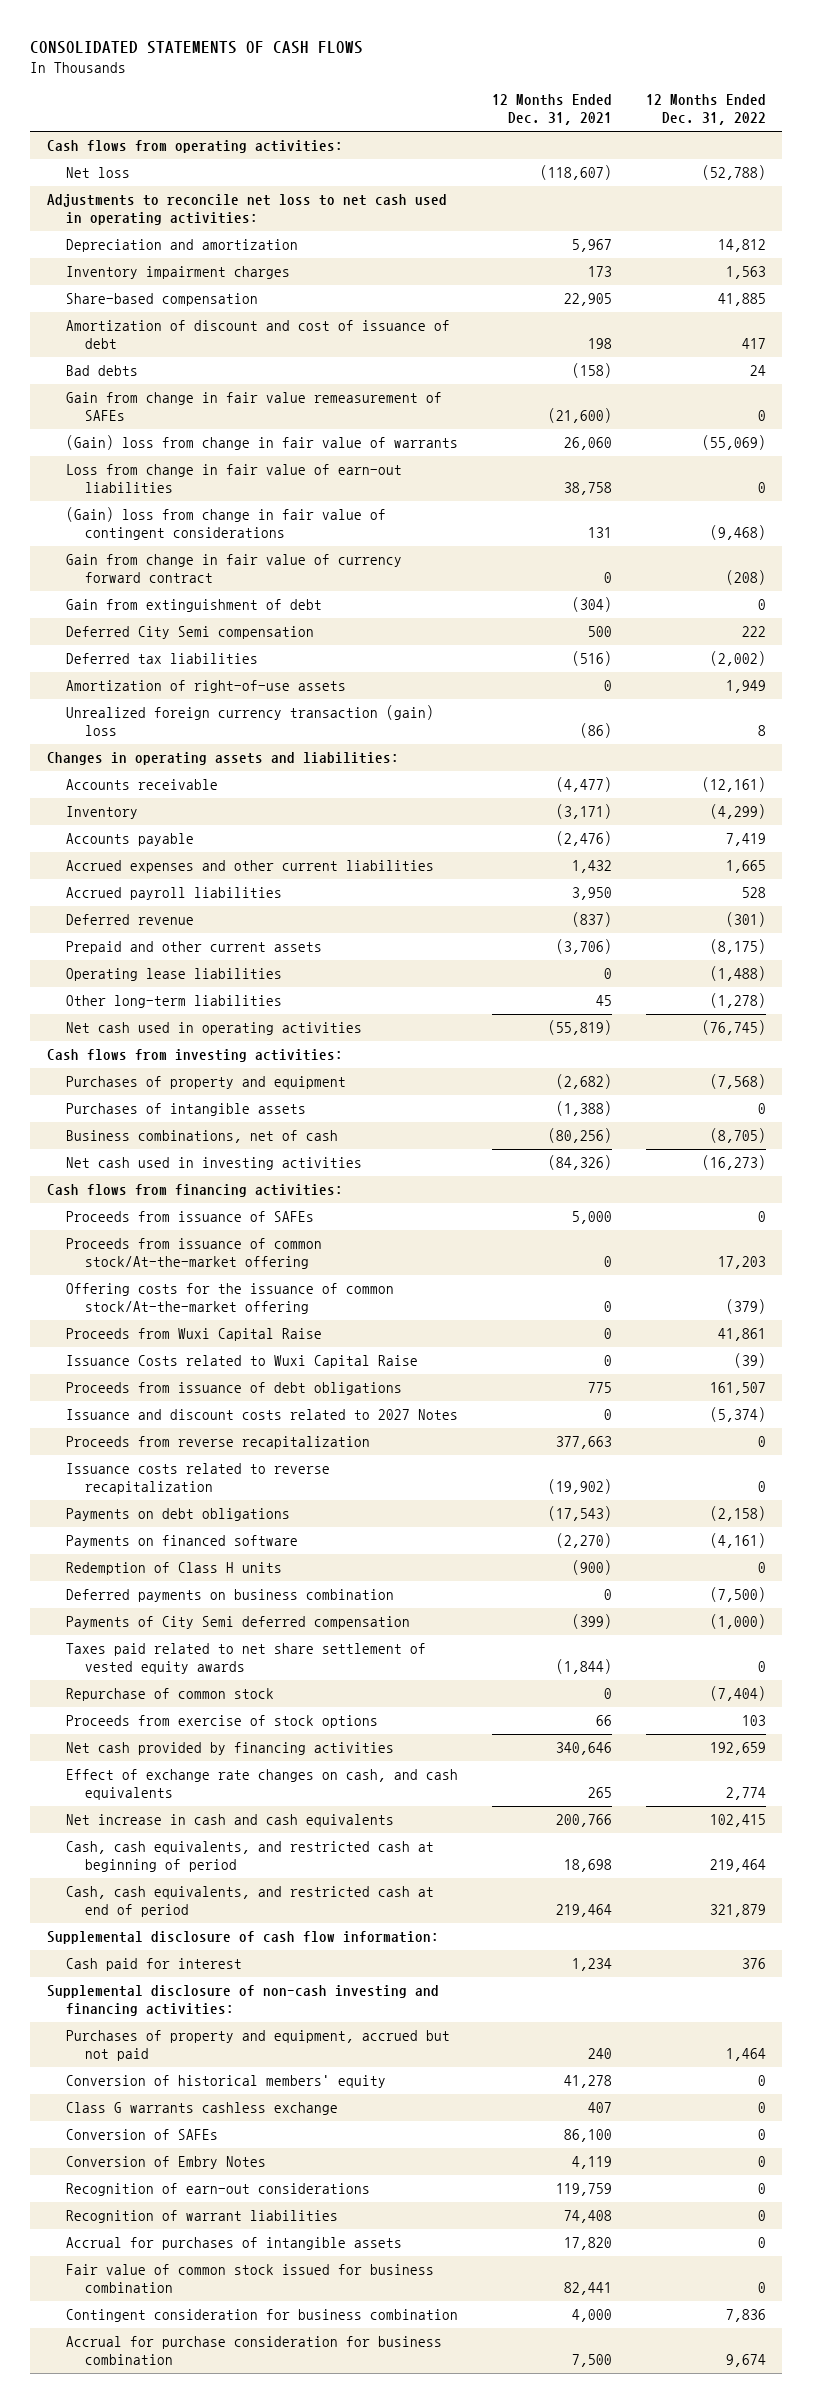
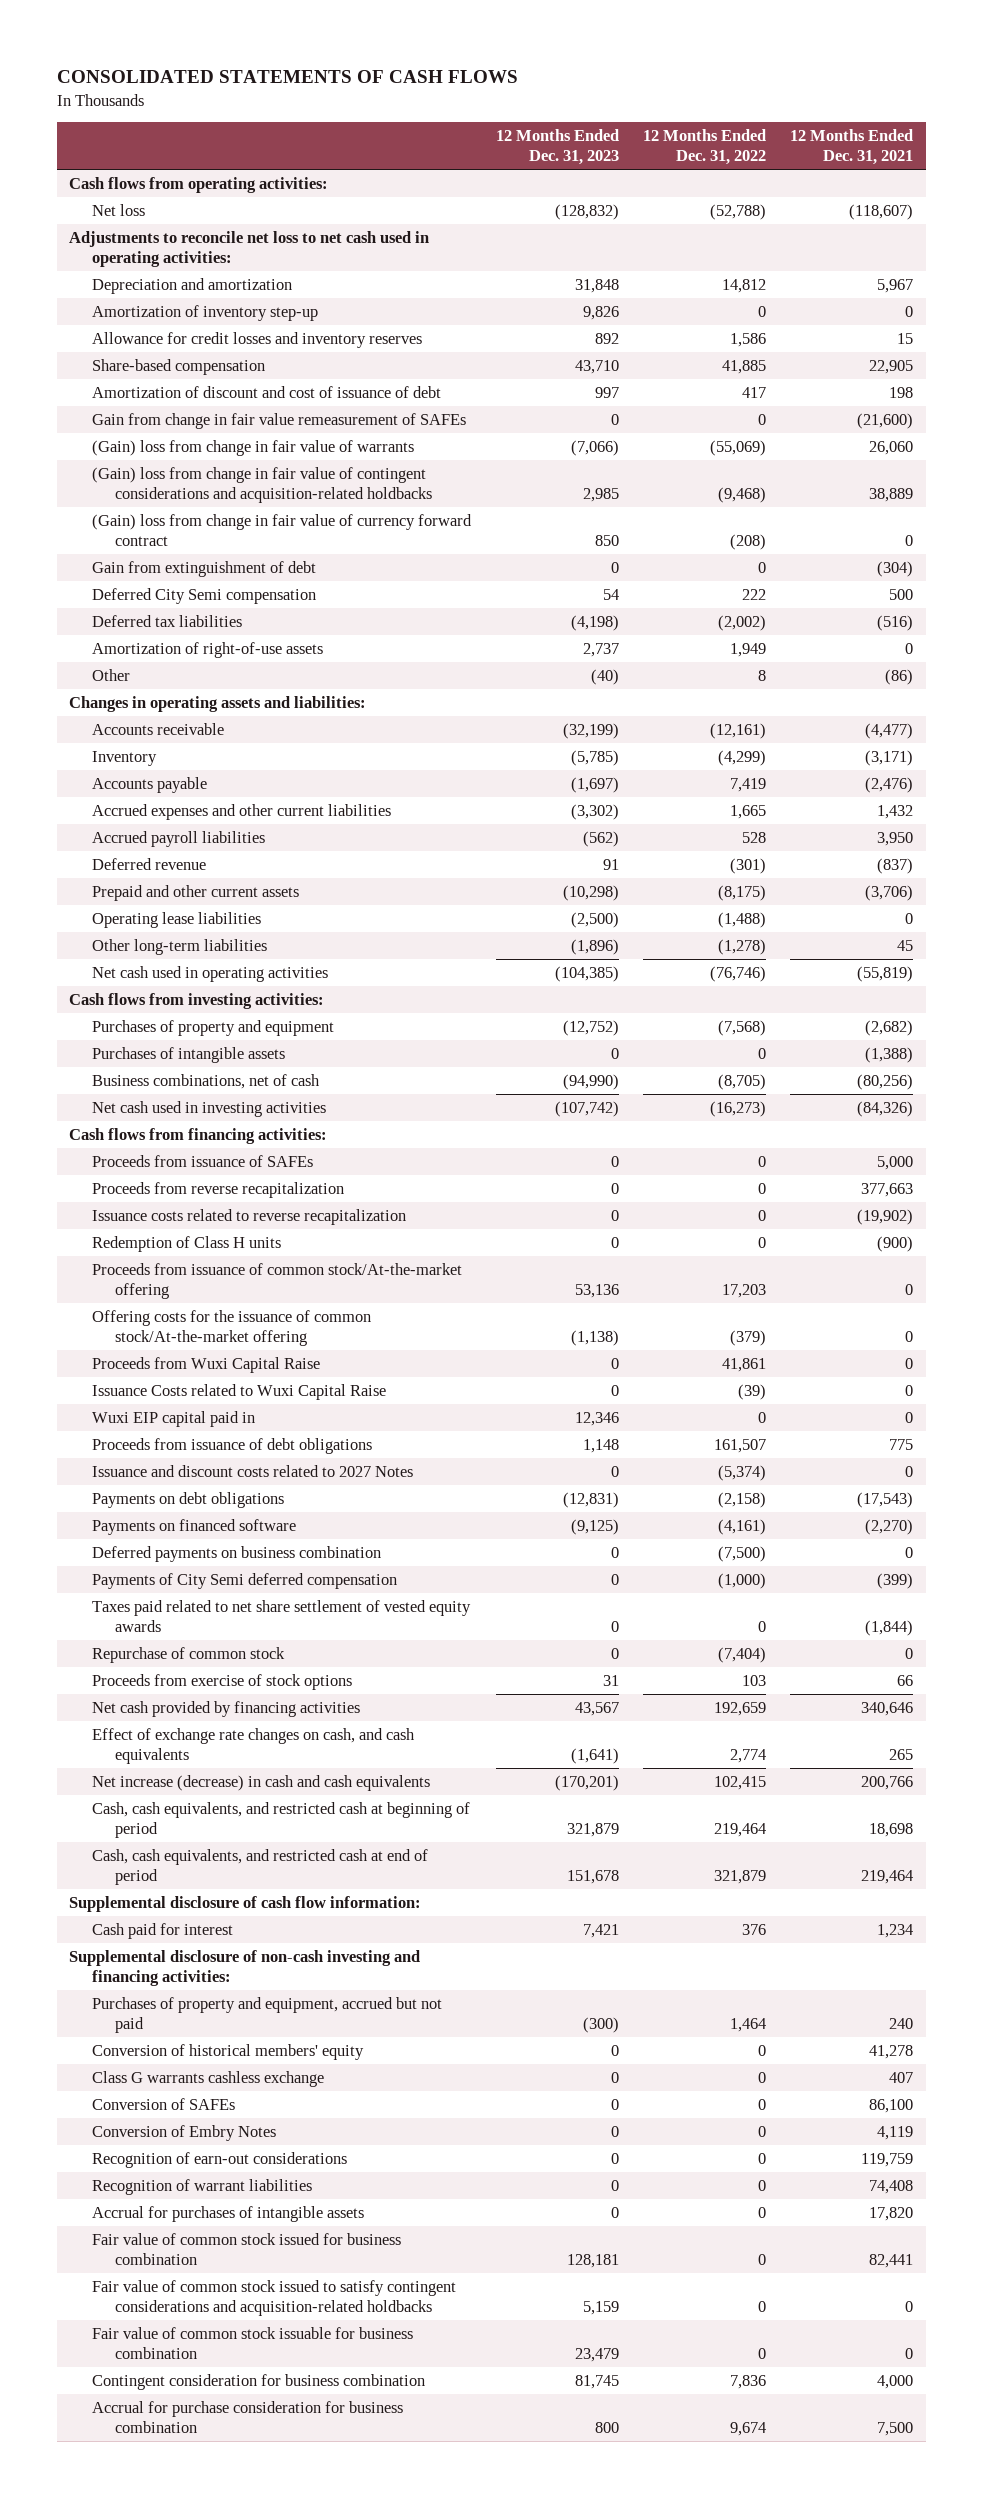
none -> [495,129,619,165] 12 Months Ended Dec. 31, 2023
[66,266,291,280] Inventory impairment charges -> none
none -> [92,304,319,321] Amortization of inventory step-up
none -> [92,331,423,348] Allowance for credit losses and inventory reserves
[66,365,139,377] Bad debts -> none
[66,464,403,493] Loss from change in fair value of earn-out liabilities -> none
[66,507,387,540] (Gain) loss from change in fair value of contingent considerations -> [92,466,433,503] (Gain) loss from change in fair value of contingent considerations and acquisition-related holdbacks
[587,526,612,538] 131 -> [869,487,914,502] 38,889
[66,554,403,583] Gain from change in fair value of currency forward contract -> [92,513,473,546] (Gain) loss from change in fair value of currency forward contract
[66,705,435,736] Unrealized foreign currency transaction (gain) loss -> [92,668,131,681] Other
[701,1020,766,1036] (76,745) -> [710,965,767,982] (76,746)
[66,1436,371,1450] Proceeds from reverse recapitalization -> [92,1181,345,1198] Proceeds from reverse recapitalization
[66,1463,331,1494] Issuance costs related to reverse recapitalization -> [92,1208,407,1225] Issuance costs related to reverse recapitalization
[66,1562,283,1576] Redemption of Class H units -> [92,1235,282,1252] Redemption of Class H units
none -> [92,1410,256,1427] Wuxi EIP capital paid in
[66,1814,395,1828] Net increase in cash and cash equivalents -> [92,1774,431,1791] Net increase (decrease) in cash and cash equivalents
none -> [92,2279,457,2316] Fair value of common stock issued to satisfy contingent considerations and acquisition-related holdbacks
none -> [92,2326,414,2359] Fair value of common stock issuable for business combination

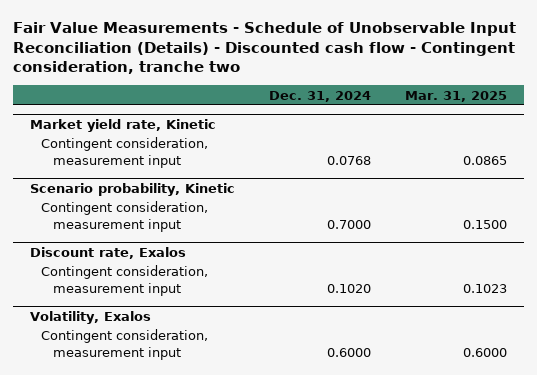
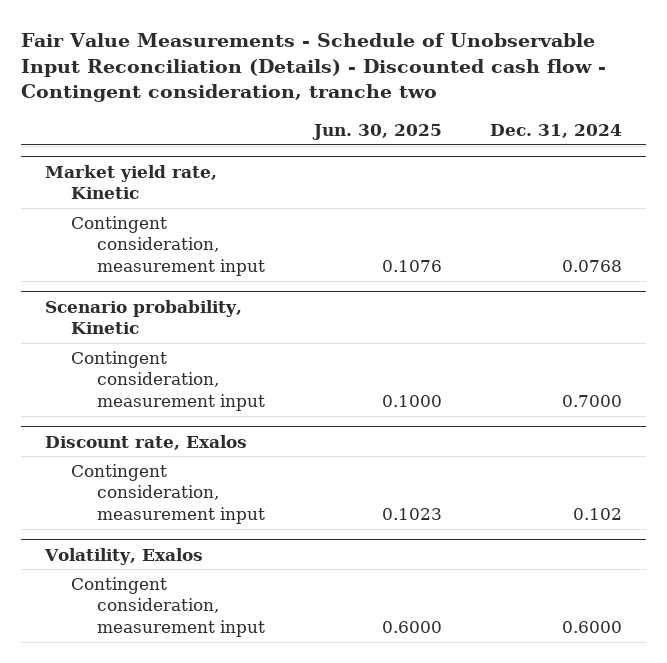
[405,90,508,102] Mar. 31, 2025 -> none
none -> [311,123,442,140] Jun. 30, 2025
[326,283,371,293] 0.1020 -> [573,507,623,520] 0.102

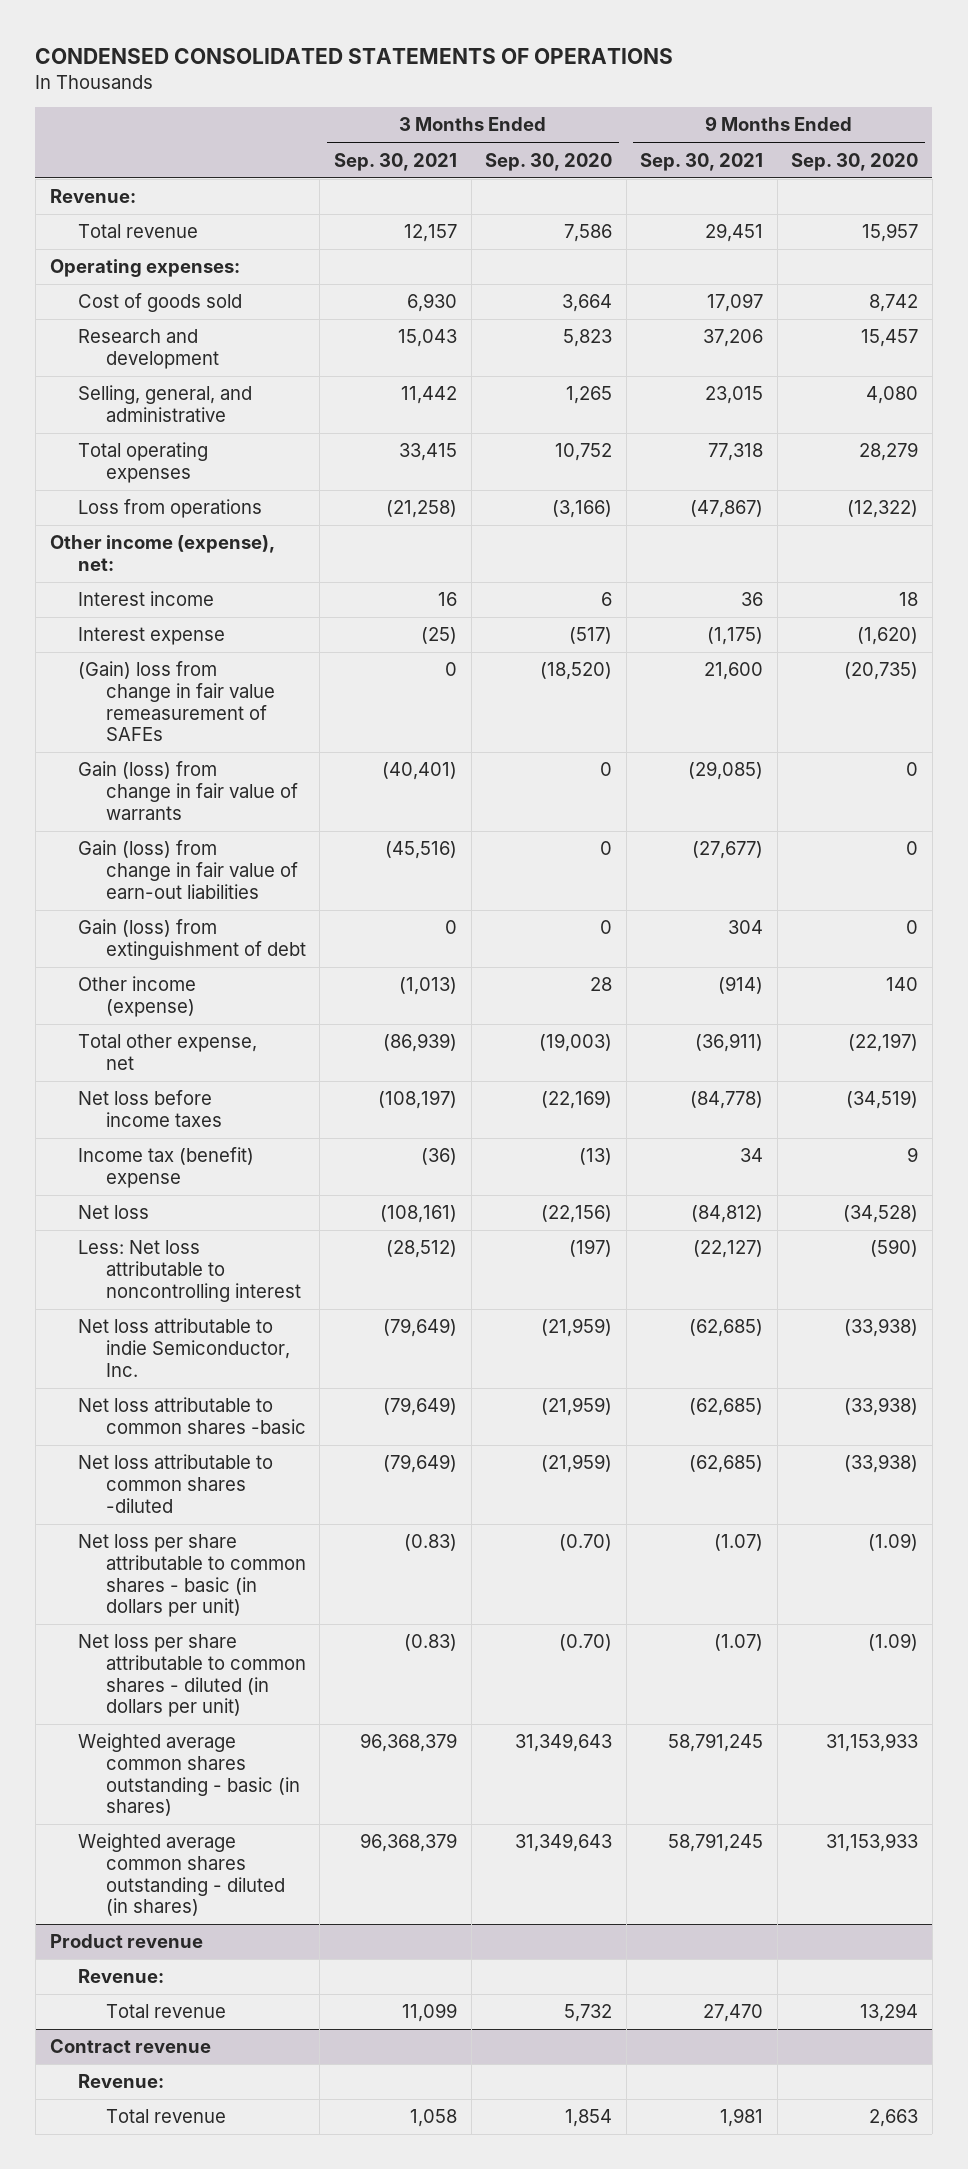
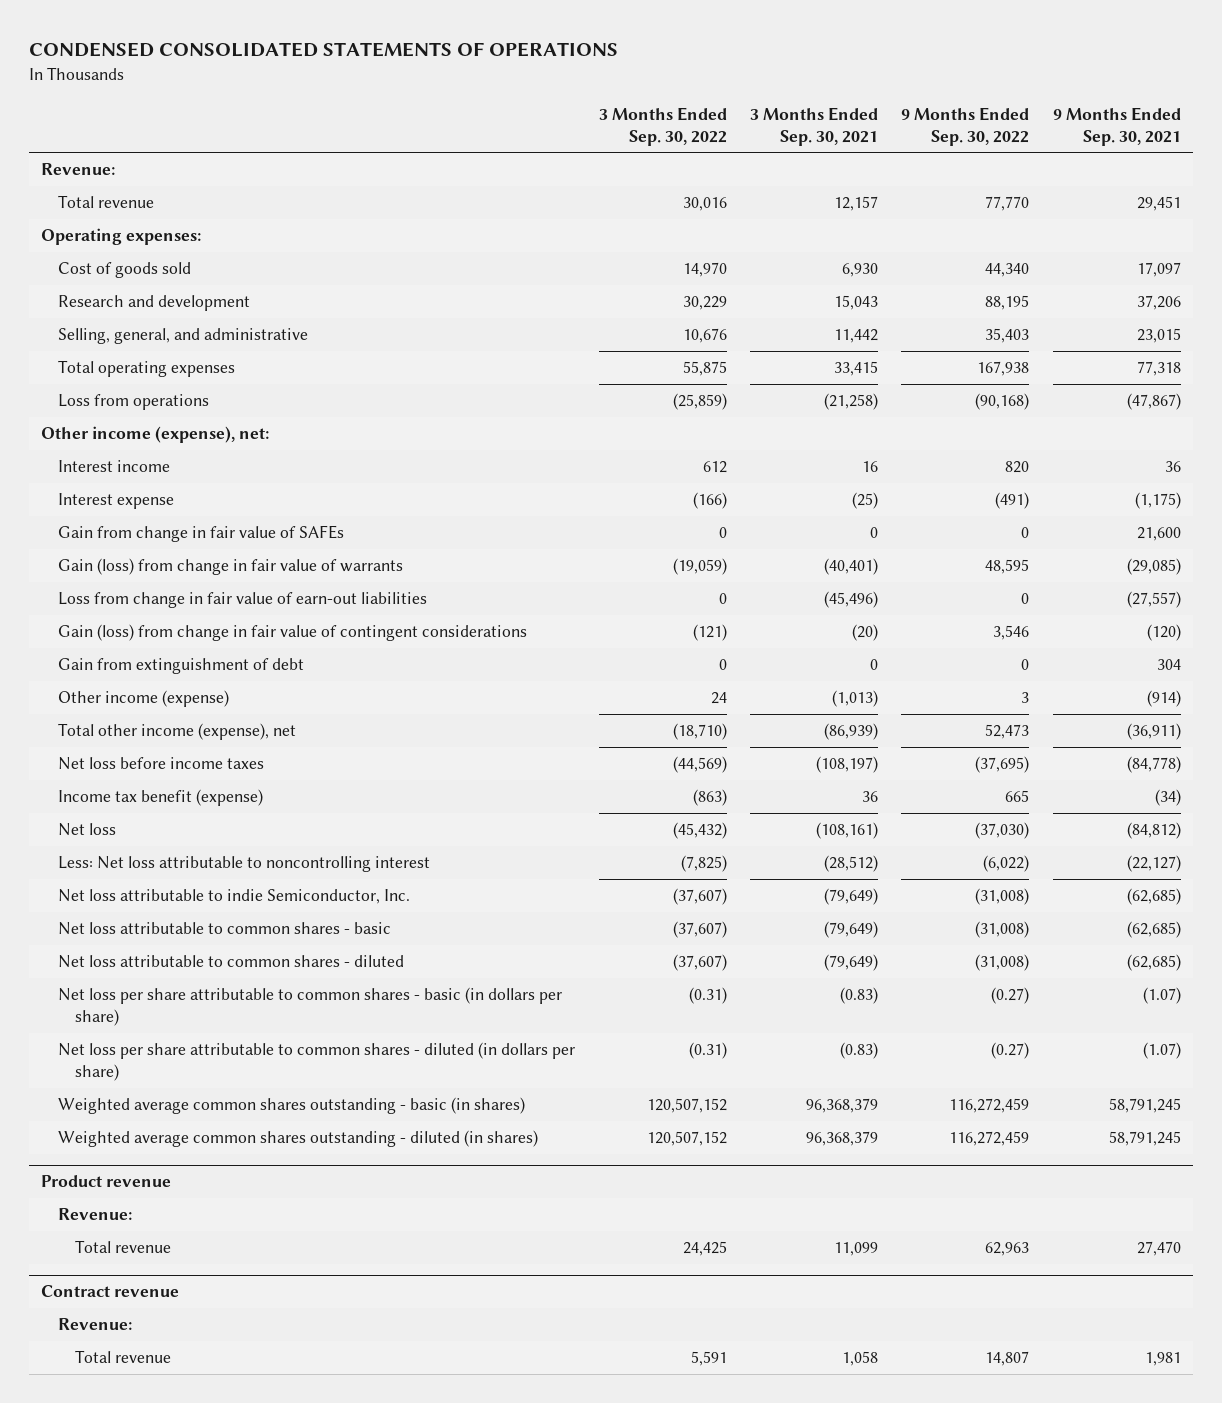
[485,152,613,171] Sep. 30, 2020 -> none
[791,152,919,171] Sep. 30, 2020 -> none
none -> [598,106,727,146] 3 Months Ended Sep. 30, 2022
none -> [901,106,1030,146] 9 Months Ended Sep. 30, 2022
[77,661,275,742] (Gain) loss from change in fair value remeasurement of SAFEs -> [58,525,345,543] Gain from change in fair value of SAFEs
[77,840,298,899] Gain (loss) from change in fair value of earn-out liabilities -> [58,592,428,609] Loss from change in fair value of earn-out liabilities
[385,841,458,860] (45,516) -> [824,591,879,609] (45,496)
[692,841,764,860] (27,677) -> [1126,591,1181,609] (27,557)
none -> [58,624,528,642] Gain (loss) from change in fair value of contingent considerations
[77,919,306,961] Gain (loss) from extinguishment of debt -> [58,658,305,675] Gain from extinguishment of debt
[77,1034,257,1071] Total other expense, net -> [58,723,297,741] Total other income (expense), net
[77,1147,254,1189] Income tax (benefit) expense -> [58,789,264,807] Income tax benefit (expense)
[421,1148,458,1166] (36) -> [862,791,879,803] 36
[740,1148,764,1163] 34 -> [1154,789,1181,807] (34)
[77,1397,306,1435] Net loss attributable to common shares -basic -> [58,922,392,936] Net loss attributable to common shares - basic
[77,1454,273,1513] Net loss attributable to common shares -diluted -> [58,955,405,969] Net loss attributable to common shares - diluted
[77,1534,306,1618] Net loss per share attributable to common shares - basic (in dollars per unit) -> [58,987,563,1027] Net loss per share attributable to common shares - basic (in dollars per share)
[77,1634,306,1718] Net loss per share attributable to common shares - diluted (in dollars per unit) -> [58,1042,576,1082] Net loss per share attributable to common shares - diluted (in dollars per share)

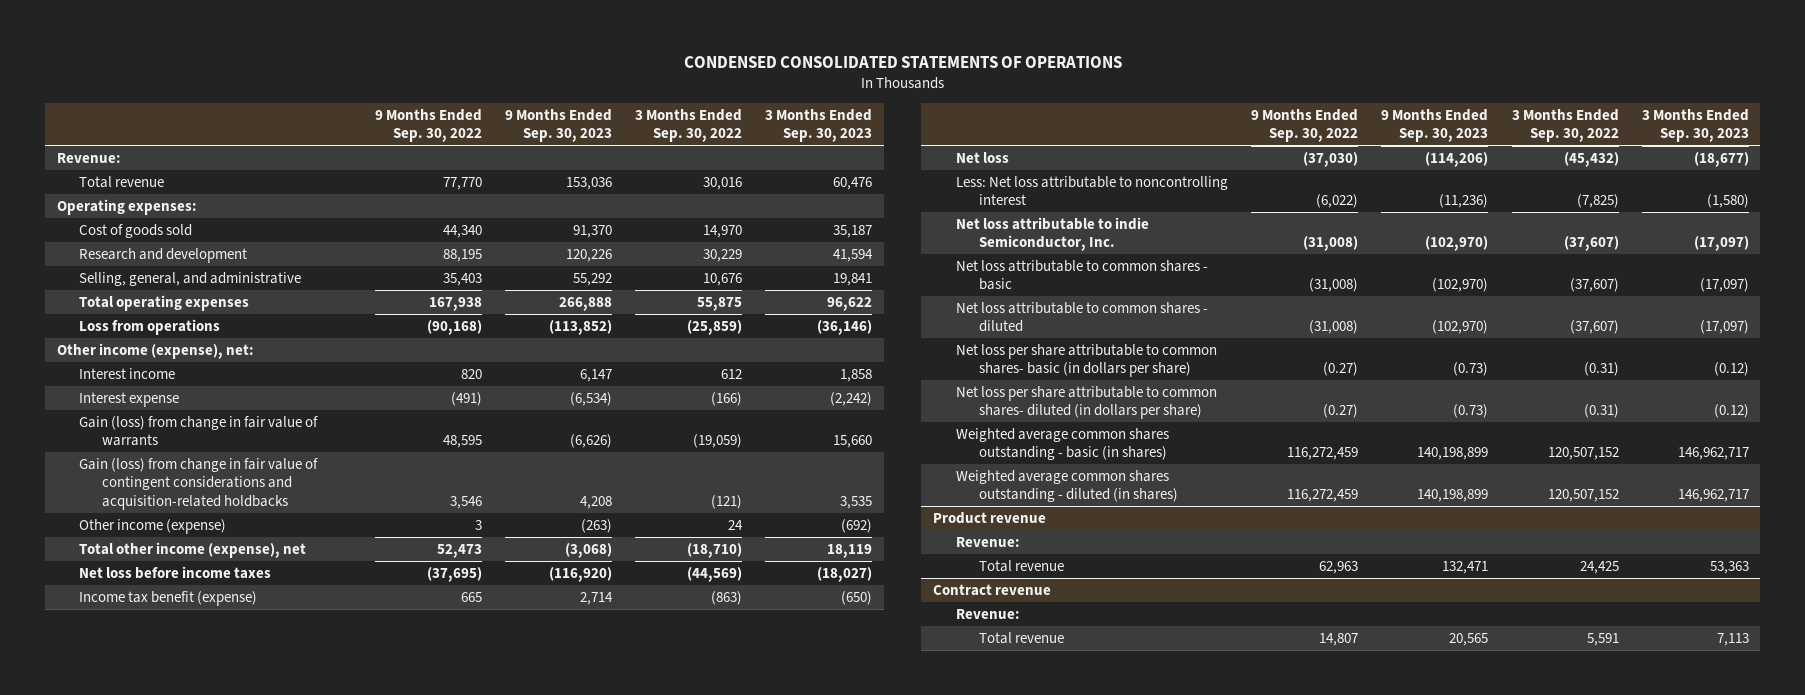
[750,106,879,146] 3 Months Ended Sep. 30, 2021 -> none
[1052,106,1181,146] 9 Months Ended Sep. 30, 2021 -> none
none -> [504,108,612,143] 9 Months Ended Sep. 30, 2023
none -> [765,108,873,143] 3 Months Ended Sep. 30, 2023
[58,525,345,543] Gain from change in fair value of SAFEs -> none
[58,592,428,609] Loss from change in fair value of earn-out liabilities -> none
[58,658,305,675] Gain from extinguishment of debt -> none
[58,624,528,642] Gain (loss) from change in fair value of contingent considerations -> [79,457,319,510] Gain (loss) from change in fair value of contingent considerations and acquisition-related holdbacks
[58,987,563,1027] Net loss per share attributable to common shares - basic (in dollars per share) -> [955,343,1217,378] Net loss per share attributable to common shares- basic (in dollars per share)
[58,1042,576,1082] Net loss per share attributable to common shares - diluted (in dollars per share) -> [955,385,1217,420] Net loss per share attributable to common shares- diluted (in dollars per share)

